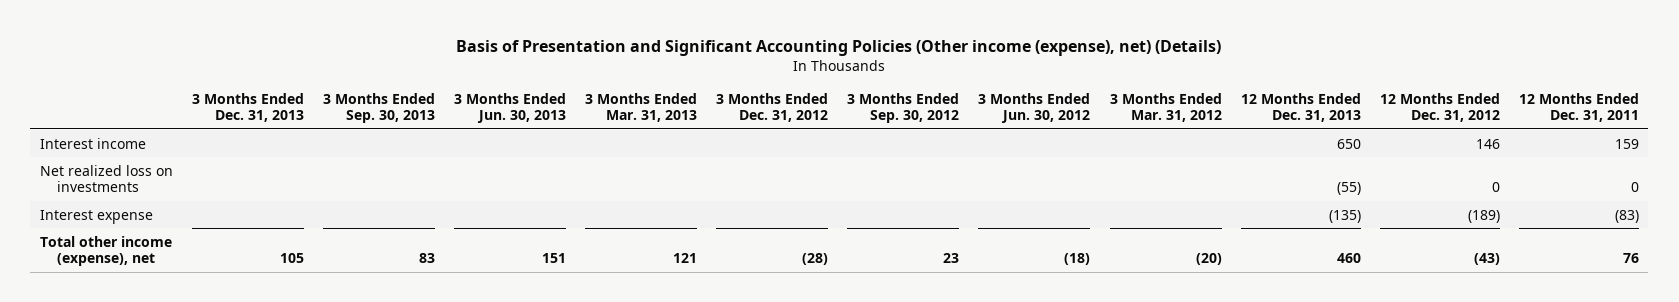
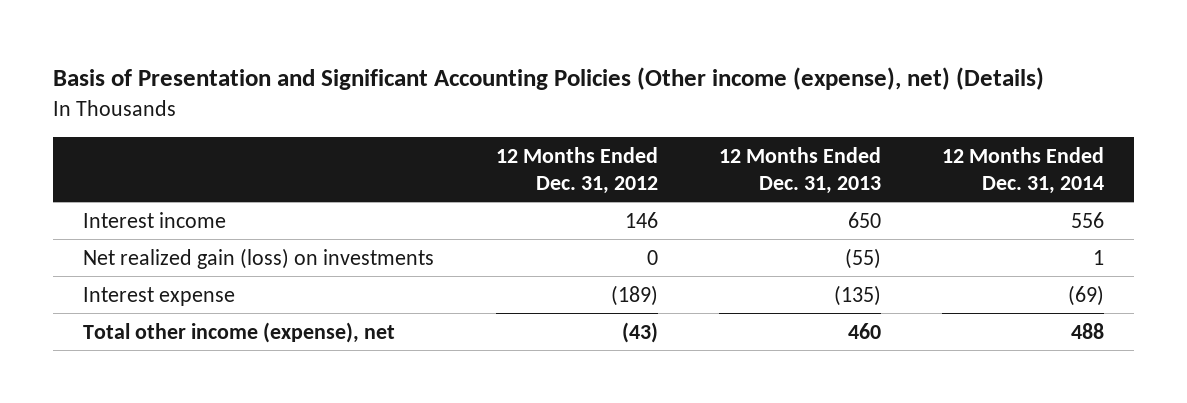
[191,92,304,123] 3 Months Ended Dec. 31, 2013 -> none
[323,92,436,124] 3 Months Ended Sep. 30, 2013 -> none
[454,92,567,124] 3 Months Ended Jun. 30, 2013 -> none
[585,92,698,123] 3 Months Ended Mar. 31, 2013 -> none
[716,92,829,123] 3 Months Ended Dec. 31, 2012 -> none
[847,92,960,124] 3 Months Ended Sep. 30, 2012 -> none
[978,92,1091,124] 3 Months Ended Jun. 30, 2012 -> none
[1109,92,1222,123] 3 Months Ended Mar. 31, 2012 -> none
[1518,92,1639,123] 12 Months Ended Dec. 31, 2011 -> none
none -> [941,146,1104,194] 12 Months Ended Dec. 31, 2014
[39,164,173,193] Net realized loss on investments -> [83,247,435,269] Net realized gain (loss) on investments

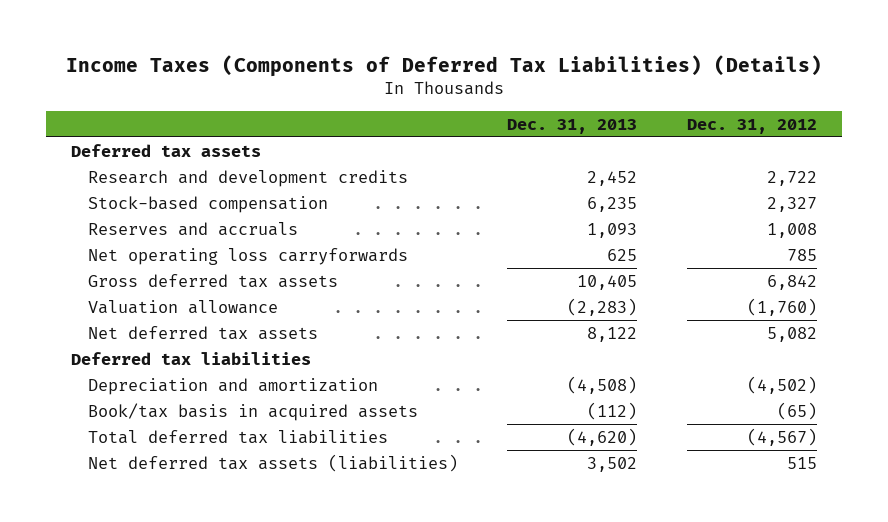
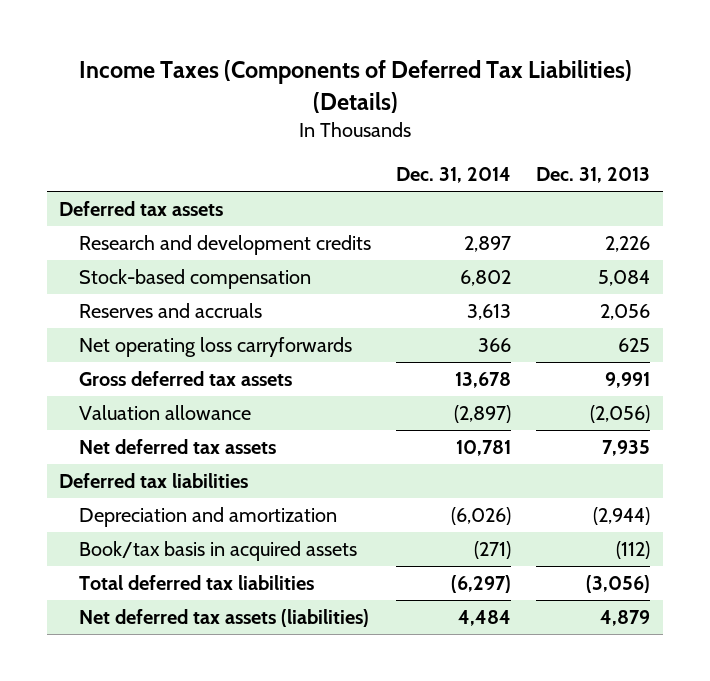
[686,118,817,134] Dec. 31, 2012 -> none
none -> [396,167,512,184] Dec. 31, 2014
[587,170,638,186] 2,452 -> [605,236,651,253] 2,226
[587,196,638,212] 6,235 -> [598,270,651,287] 5,084
[587,222,638,238] 1,093 -> [600,304,651,321] 2,056
[577,274,638,290] 10,405 -> [605,372,651,389] 9,991
[567,297,638,316] (2,283) -> [590,405,651,424] (2,056)
[587,326,638,342] 8,122 -> [602,440,651,457] 7,935
[567,375,638,394] (4,508) -> [593,507,651,526] (2,944)
[567,427,638,446] (4,620) -> [586,575,651,594] (3,056)
[587,456,638,472] 3,502 -> [600,610,651,627] 4,879

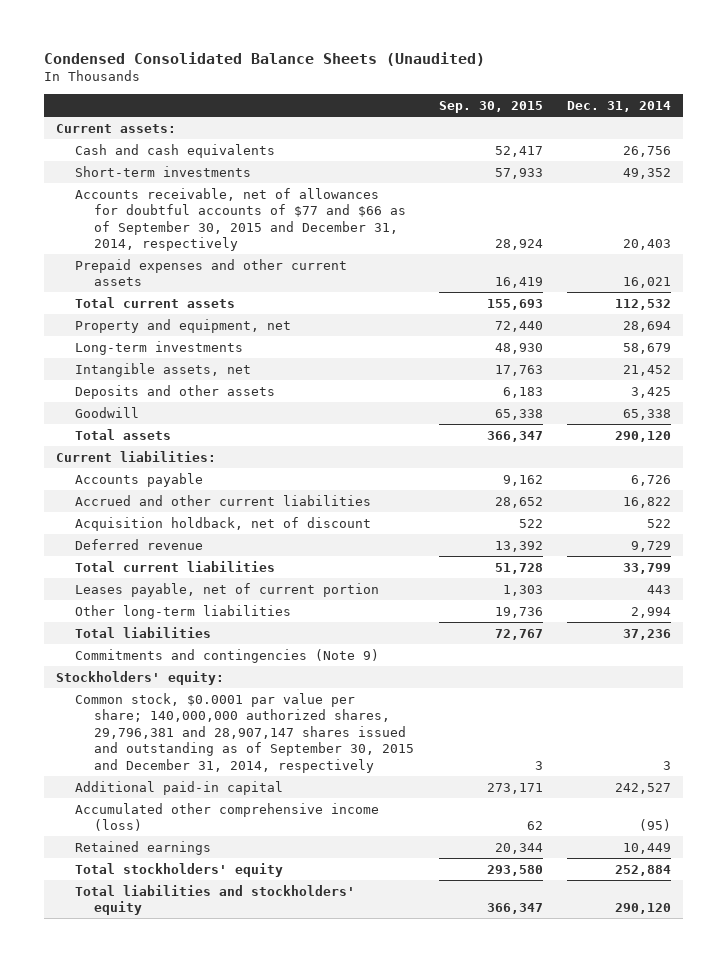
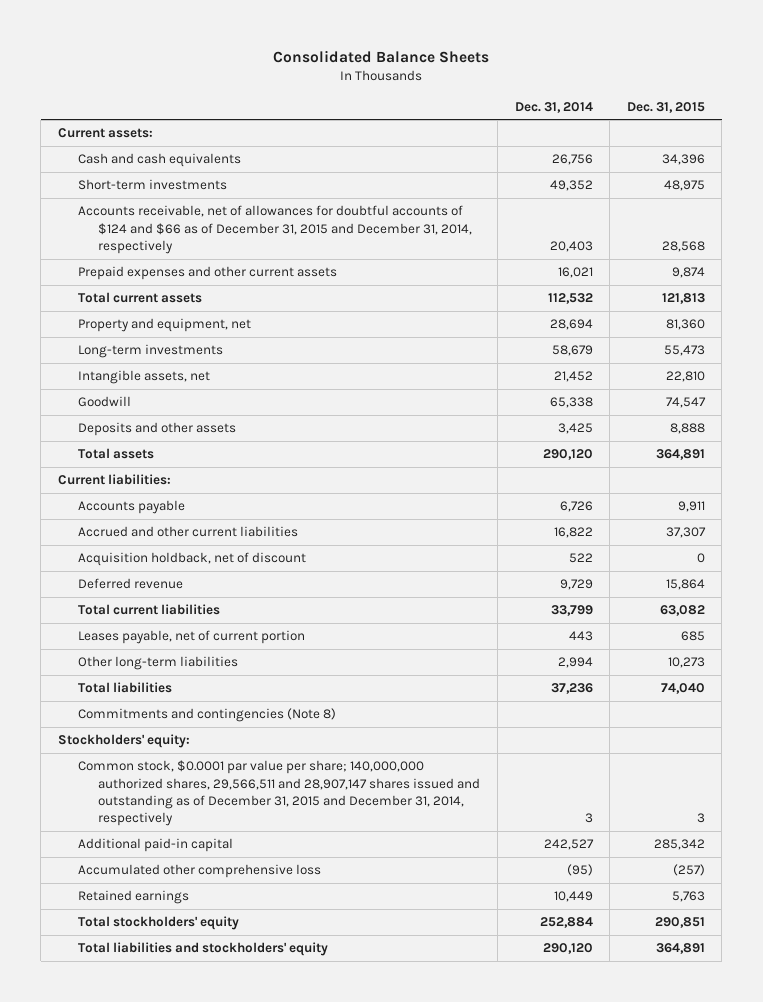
[43,51,485,66] Condensed Consolidated Balance Sheets (Unaudited) -> [273,49,490,63] Consolidated Balance Sheets
[438,100,543,113] Sep. 30, 2015 -> none
none -> [626,101,705,113] Dec. 31, 2015
[75,187,407,252] Accounts receivable, net of allowances for doubtful accounts of $77 and $66 as of September 30, 2015 and December 31, 2014, respectively -> [78,205,473,255] Accounts receivable, net of allowances for doubtful accounts of $124 and $66 as of December 31, 2015 and December 31, 2014, respectively
[75,384,276,399] Deposits and other assets -> [78,422,237,437] Deposits and other assets
[75,648,380,663] Commitments and contingencies (Note 9) -> [78,708,337,723] Commitments and contingencies (Note 8)
[75,692,415,773] Common stock, $0.0001 par value per share; 140,000,000 authorized shares, 29,796,381 and 28,907,147 shares issued and outstanding as of September 30, 2015 and December 31, 2014, respectively -> [78,760,481,827] Common stock, $0.0001 par value per share; 140,000,000 authorized shares, 29,566,511 and 28,907,147 shares issued and outstanding as of December 31, 2015 and December 31, 2014, respectively
[75,802,380,832] Accumulated other comprehensive income (loss) -> [78,864,322,879] Accumulated other comprehensive loss

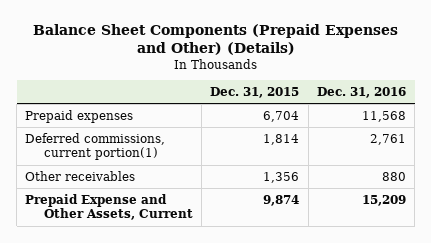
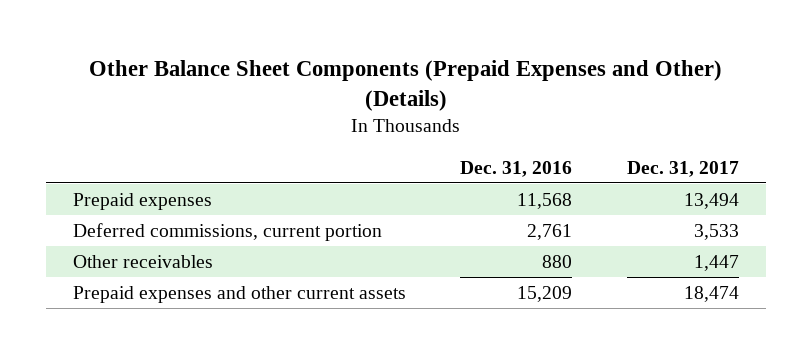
[32,23,398,55] Balance Sheet Components (Prepaid Expenses and Other) (Details) -> [88,59,722,112] Other Balance Sheet Components (Prepaid Expenses and Other) (Details)
[210,86,300,98] Dec. 31, 2015 -> none
none -> [626,160,739,177] Dec. 31, 2017
[25,132,166,161] Deferred commissions, current portion(1) -> [72,222,382,241] Deferred commissions, current portion
[25,193,193,221] Prepaid Expense and Other Assets, Current -> [72,285,406,303] Prepaid expenses and other current assets

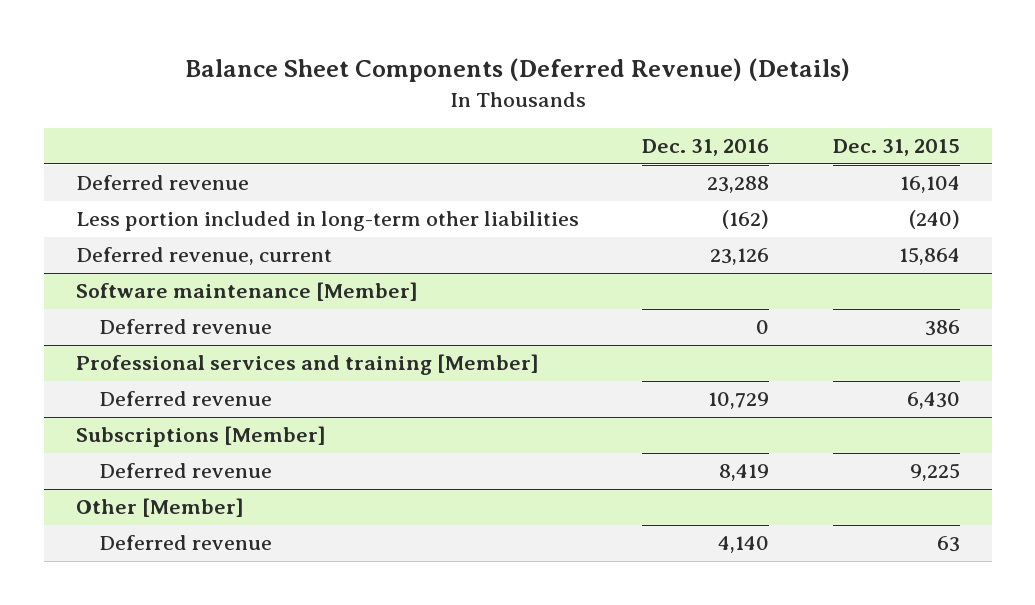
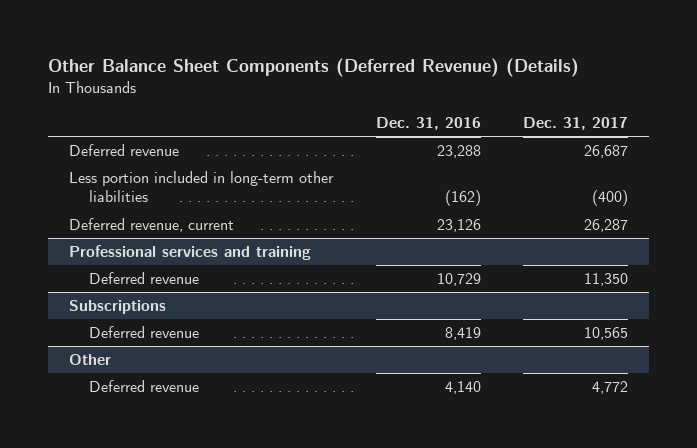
[184,58,850,83] Balance Sheet Components (Deferred Revenue) (Details) -> [47,58,579,78] Other Balance Sheet Components (Deferred Revenue) (Details)
[832,139,960,157] Dec. 31, 2015 -> none
none -> [522,117,628,131] Dec. 31, 2017
[75,282,418,302] Software maintenance [Member] -> none
[98,319,272,335] Deferred revenue -> none
[75,354,539,376] Professional services and training [Member] -> [69,245,312,261] Professional services and training
[75,426,326,448] Subscriptions [Member] -> [69,300,167,315] Subscriptions
[75,498,244,518] Other [Member] -> [69,354,112,366] Other

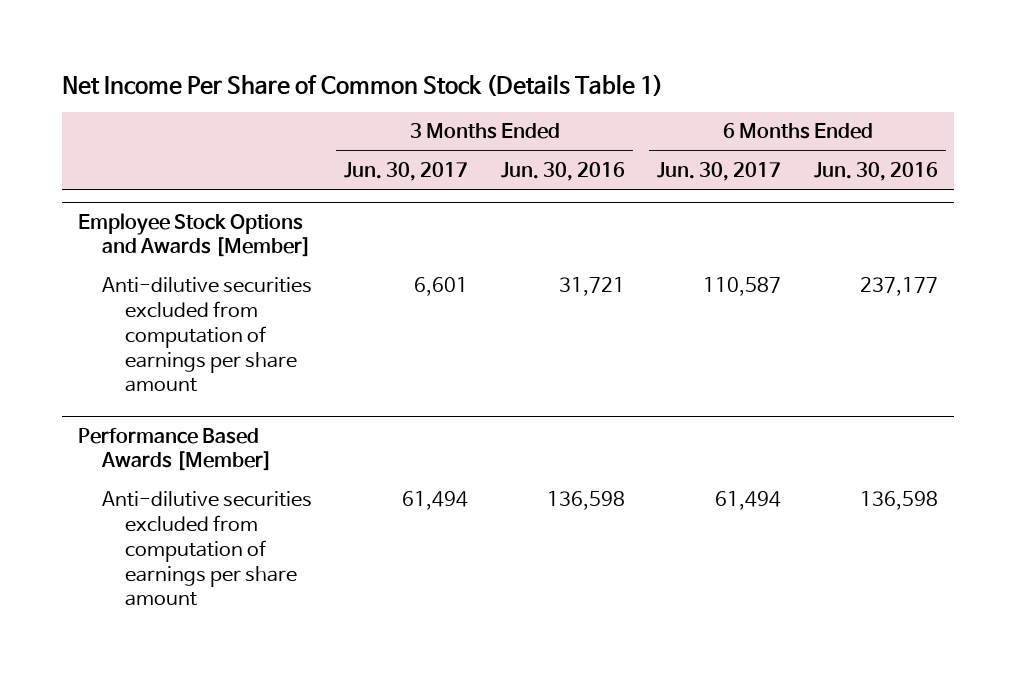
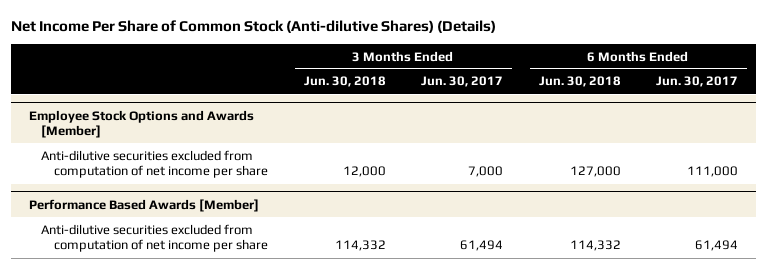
[62,73,664,97] Net Income Per Share of Common Stock (Details Table 1) -> [10,20,496,34] Net Income Per Share of Common Stock (Anti-dilutive Shares) (Details)
[500,161,625,181] Jun. 30, 2016 -> none
[813,161,938,181] Jun. 30, 2016 -> none
none -> [303,76,386,88] Jun. 30, 2018
none -> [538,76,621,88] Jun. 30, 2018
[101,277,312,393] Anti-dilutive securities excluded from computation of earnings per share amount -> [41,149,269,179] Anti-dilutive securities excluded from computation of net income per share
[414,277,469,297] 6,601 -> [468,166,504,178] 7,000
[703,277,782,297] 110,587 -> [687,166,739,178] 111,000
[101,491,312,607] Anti-dilutive securities excluded from computation of earnings per share amount -> [41,223,269,253] Anti-dilutive securities excluded from computation of net income per share

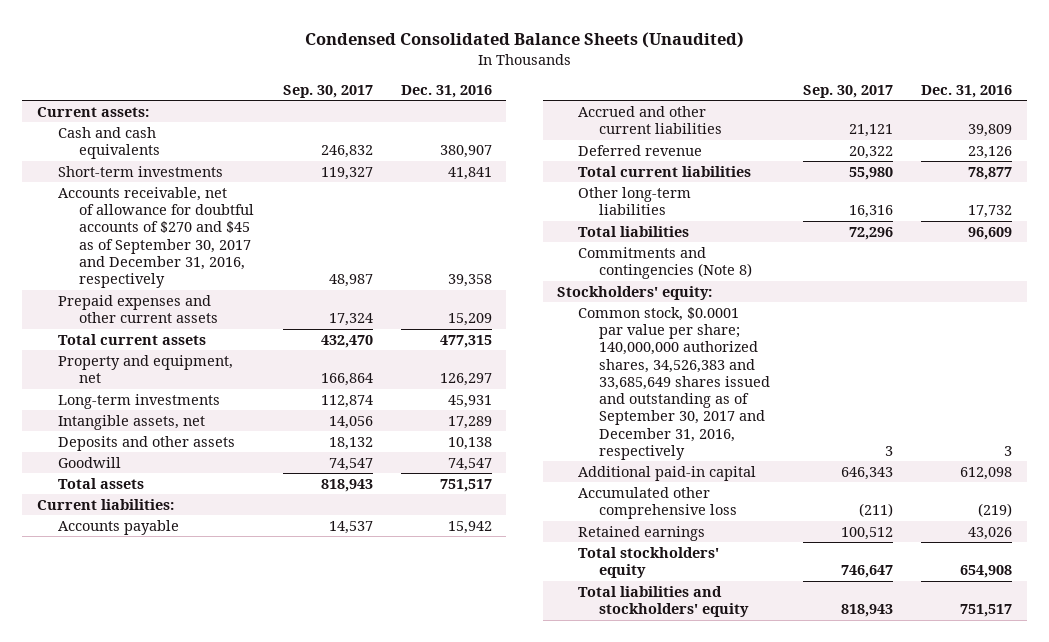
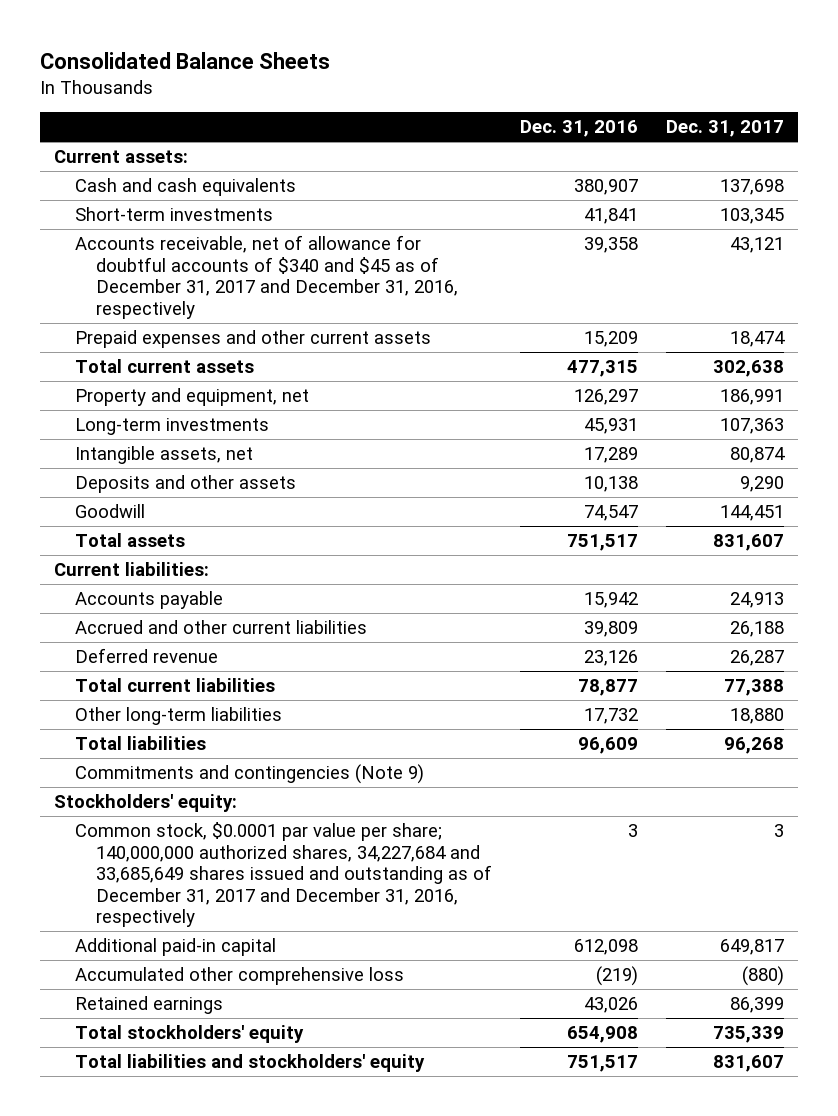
[304,31,744,48] Condensed Consolidated Balance Sheets (Unaudited) -> [39,51,330,69] Consolidated Balance Sheets
[282,85,373,99] Sep. 30, 2017 -> none
none -> [666,120,785,138] Dec. 31, 2017
[57,186,255,289] Accounts receivable, net of allowance for doubtful accounts of $270 and $45 as of September 30, 2017 and December 31, 2016, respectively -> [75,235,459,319] Accounts receivable, net of allowance for doubtful accounts of $340 and $45 as of December 31, 2017 and December 31, 2016, respectively
[578,246,753,280] Commitments and contingencies (Note 8) -> [75,764,425,785] Commitments and contingencies (Note 9)
[578,306,771,460] Common stock, $0.0001 par value per share; 140,000,000 authorized shares, 34,526,383 and 33,685,649 shares issued and outstanding as of September 30, 2017 and December 31, 2016, respectively -> [75,822,493,927] Common stock, $0.0001 par value per share; 140,000,000 authorized shares, 34,227,684 and 33,685,649 shares issued and outstanding as of December 31, 2017 and December 31, 2016, respectively

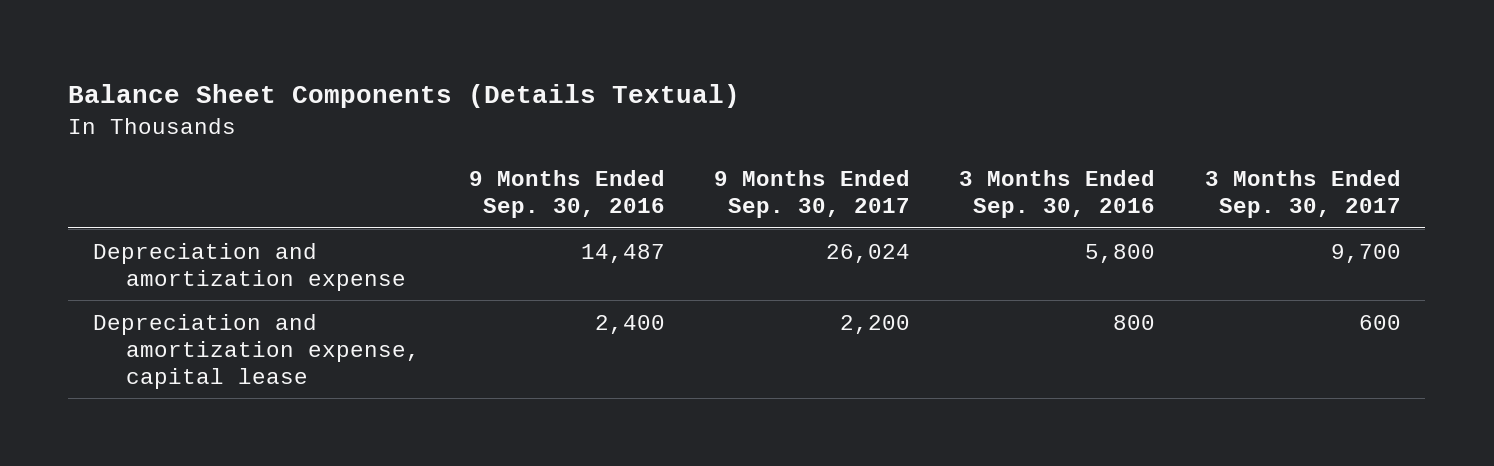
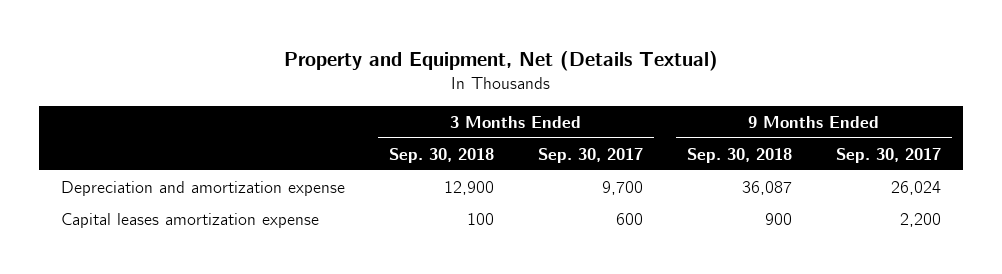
[68,84,741,109] Balance Sheet Components (Details Textual) -> [284,50,719,71] Property and Equipment, Net (Details Textual)
[468,170,665,219] 9 Months Ended Sep. 30, 2016 -> none
[959,170,1156,219] 3 Months Ended Sep. 30, 2016 -> none
none -> [389,147,495,163] Sep. 30, 2018
none -> [687,147,793,163] Sep. 30, 2018
[92,313,420,389] Depreciation and amortization expense, capital lease -> [61,212,320,228] Capital leases amortization expense

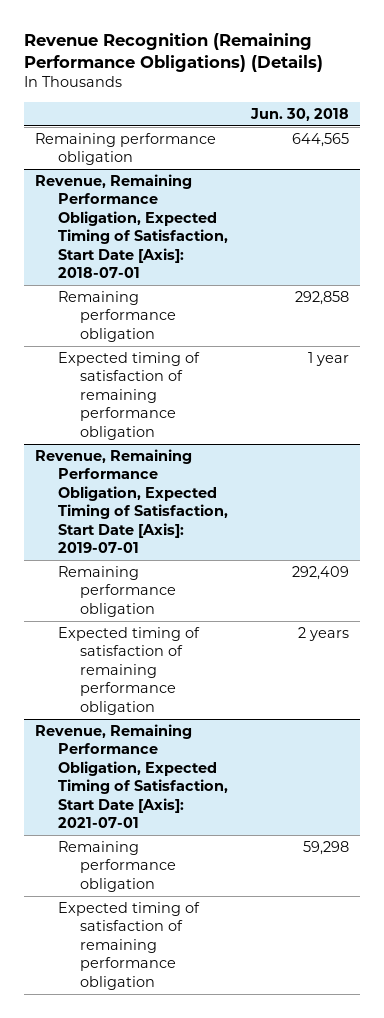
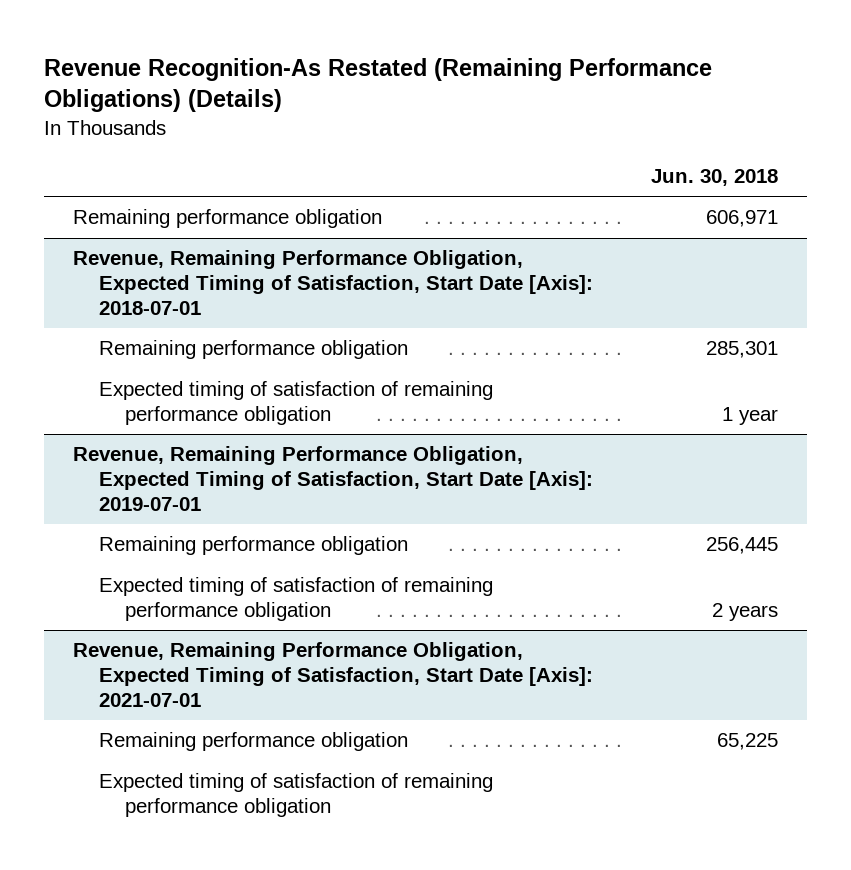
[23,32,323,73] Revenue Recognition (Remaining Performance Obligations) (Details) -> [43,57,712,113] Revenue Recognition-As Restated (Remaining Performance Obligations) (Details)
[291,133,349,148] 644,565 -> [706,210,779,228] 606,971
[294,291,349,306] 292,858 -> [706,341,779,359] 285,301
[291,566,349,581] 292,409 -> [706,537,779,555] 256,445
[302,841,349,856] 59,298 -> [717,733,779,751] 65,225

